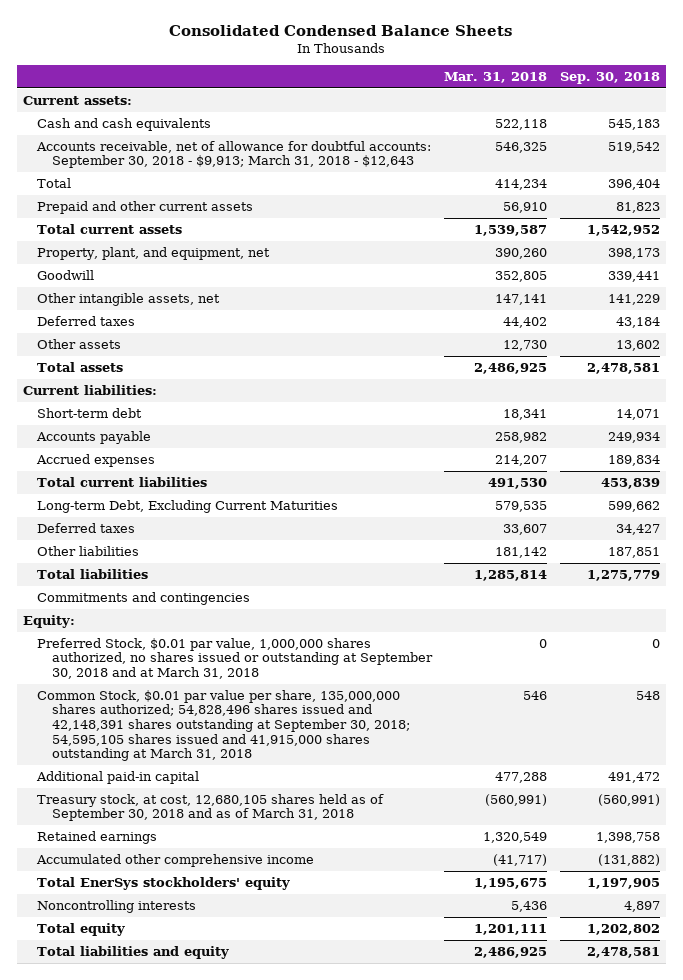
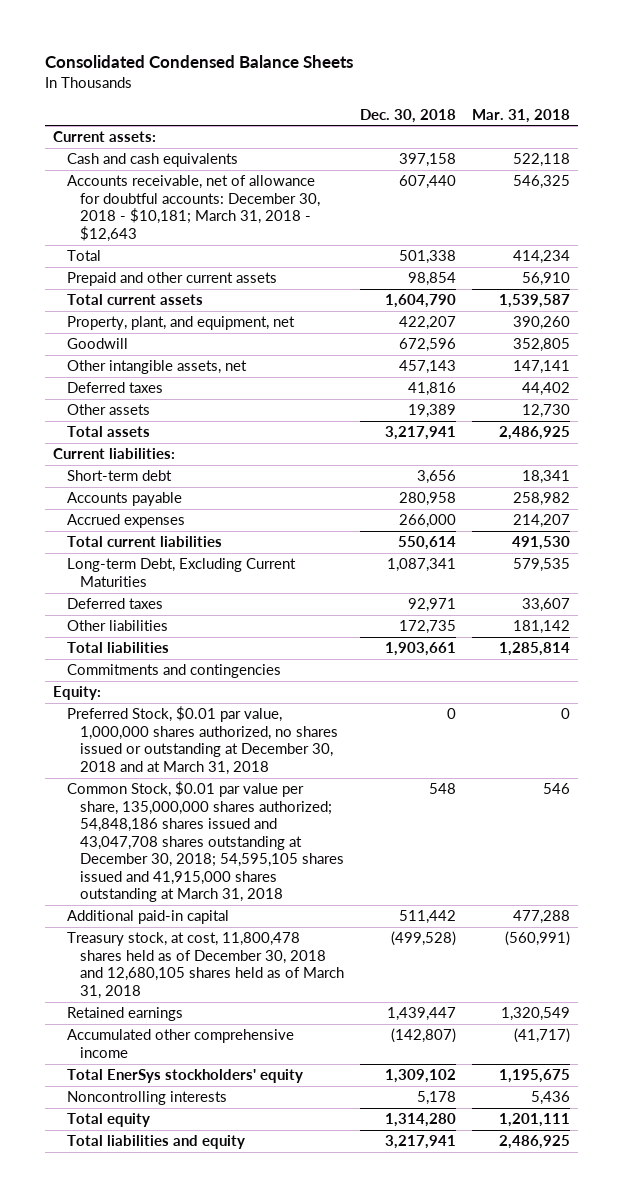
[559,72,660,85] Sep. 30, 2018 -> none
none -> [360,108,457,123] Dec. 30, 2018
[36,140,432,169] Accounts receivable, net of allowance for doubtful accounts: September 30, 2018 - $9,913; March 31, 2018 - $12,643 -> [66,175,321,242] Accounts receivable, net of allowance for doubtful accounts: December 30, 2018 - $10,181; March 31, 2018 - $12,643
[37,637,433,680] Preferred Stock, $0.01 par value, 1,000,000 shares authorized, no shares issued or outstanding at September 30, 2018 and at March 31, 2018 -> [66,706,339,775] Preferred Stock, $0.01 par value, 1,000,000 shares authorized, no shares issued or outstanding at December 30, 2018 and at March 31, 2018
[37,689,410,762] Common Stock, $0.01 par value per share, 135,000,000 shares authorized; 54,828,496 shares issued and 42,148,391 shares outstanding at September 30, 2018; 54,595,105 shares issued and 41,915,000 shares outstanding at March 31, 2018 -> [66,781,345,903] Common Stock, $0.01 par value per share, 135,000,000 shares authorized; 54,848,186 shares issued and 43,047,708 shares outstanding at December 30, 2018; 54,595,105 shares issued and 41,915,000 shares outstanding at March 31, 2018
[37,793,385,822] Treasury stock, at cost, 12,680,105 shares held as of September 30, 2018 and as of March 31, 2018 -> [66,932,345,999] Treasury stock, at cost, 11,800,478 shares held as of December 30, 2018 and 12,680,105 shares held as of March 31, 2018

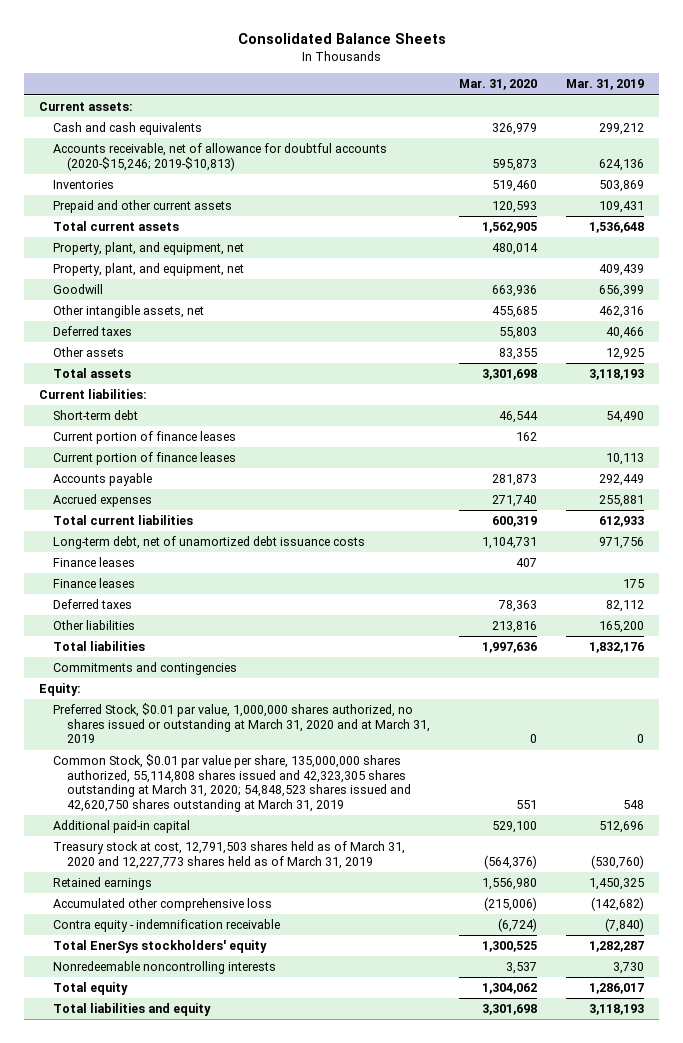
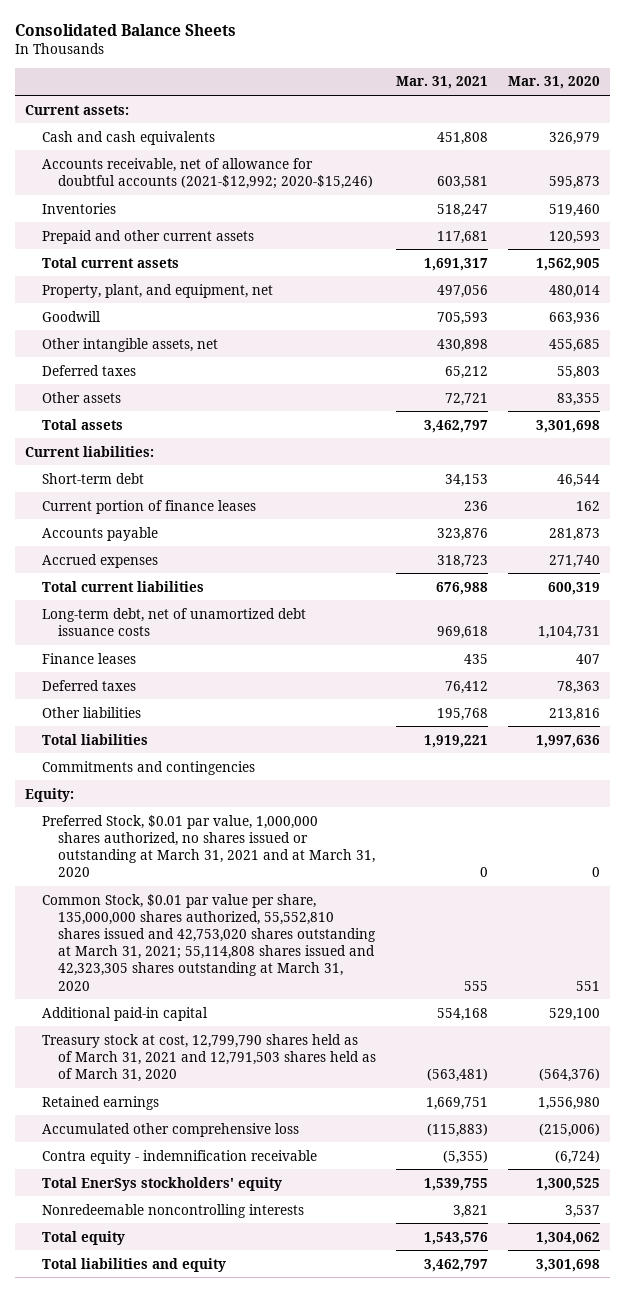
[566,79,645,91] Mar. 31, 2019 -> none
none -> [396,76,489,90] Mar. 31, 2021
[52,143,387,171] Accounts receivable, net of allowance for doubtful accounts (2020-$15,246; 2019-$10,813) -> [41,157,374,189] Accounts receivable, net of allowance for doubtful accounts (2021-$12,992; 2020-$15,246)
[52,263,244,277] Property, plant, and equipment, net -> none
[52,452,236,466] Current portion of finance leases -> none
[52,578,135,589] Finance leases -> none
[52,703,430,744] Preferred Stock, $0.01 par value, 1,000,000 shares authorized, no shares issued or outstanding at March 31, 2020 and at March 31, 2019 -> [41,814,376,878] Preferred Stock, $0.01 par value, 1,000,000 shares authorized, no shares issued or outstanding at March 31, 2021 and at March 31, 2020
[52,754,411,812] Common Stock, $0.01 par value per share, 135,000,000 shares authorized, 55,114,808 shares issued and 42,323,305 shares outstanding at March 31, 2020; 54,848,523 shares issued and 42,620,750 shares outstanding at March 31, 2019 -> [41,893,377,991] Common Stock, $0.01 par value per share, 135,000,000 shares authorized, 55,552,810 shares issued and 42,753,020 shares outstanding at March 31, 2021; 55,114,808 shares issued and 42,323,305 shares outstanding at March 31, 2020
[52,841,405,869] Treasury stock at cost, 12,791,503 shares held as of March 31, 2020 and 12,227,773 shares held as of March 31, 2019 -> [41,1033,377,1082] Treasury stock at cost, 12,799,790 shares held as of March 31, 2021 and 12,791,503 shares held as of March 31, 2020

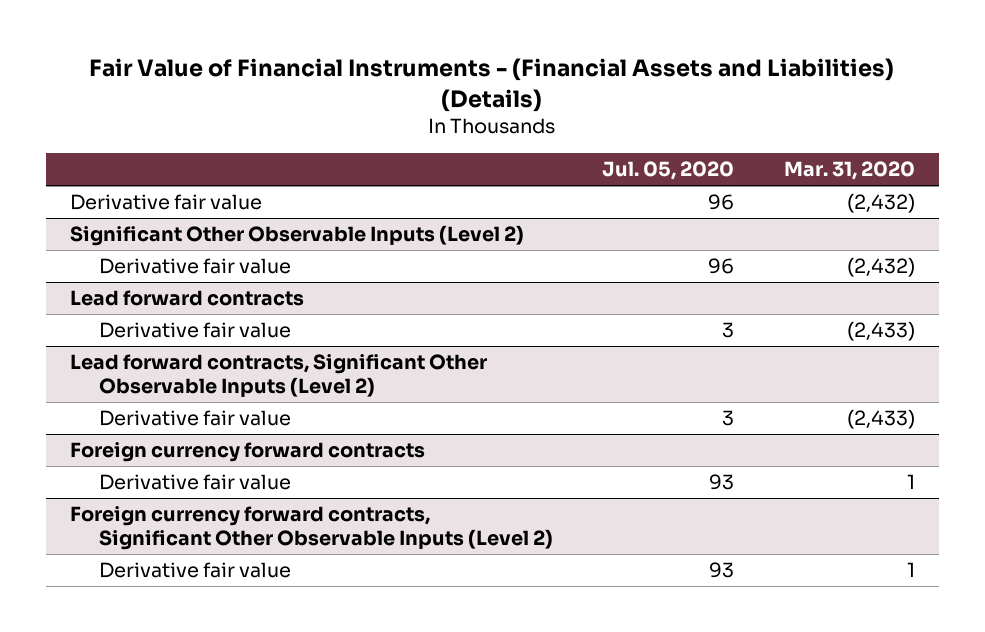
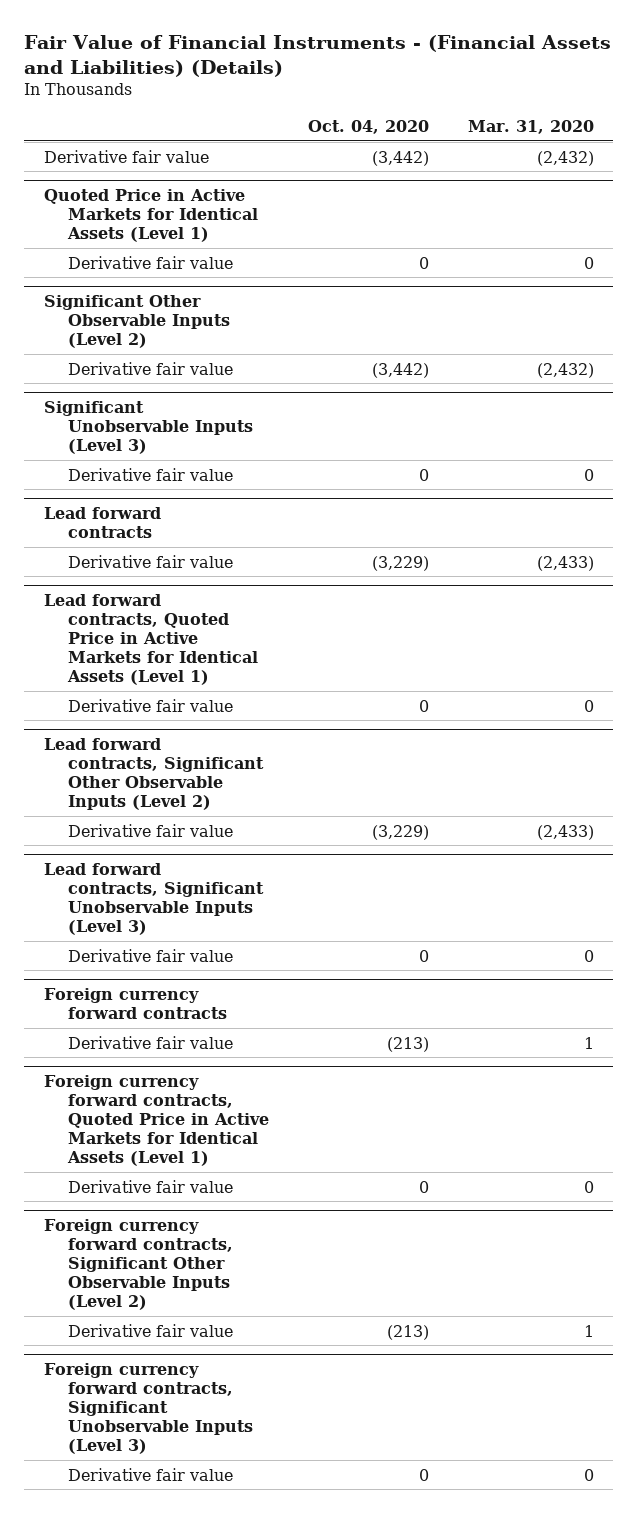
[602,161,735,181] Jul. 05, 2020 -> none
none -> [308,119,430,134] Oct. 04, 2020
none -> [43,189,259,243] Quoted Price in Active Markets for Identical Assets (Level 1)
none -> [68,255,234,269] Derivative fair value
none -> [43,401,254,455] Significant Unobservable Inputs (Level 3)
none -> [68,467,234,481] Derivative fair value
none -> [43,594,259,686] Lead forward contracts, Quoted Price in Active Markets for Identical Assets (Level 1)
none -> [68,698,234,712] Derivative fair value
none -> [43,863,265,936] Lead forward contracts, Significant Unobservable Inputs (Level 3)
none -> [68,948,234,962] Derivative fair value
none -> [43,1075,270,1167] Foreign currency forward contracts, Quoted Price in Active Markets for Identical Assets (Level 1)
none -> [68,1179,234,1193] Derivative fair value
none -> [43,1363,254,1455] Foreign currency forward contracts, Significant Unobservable Inputs (Level 3)
none -> [68,1467,234,1481] Derivative fair value

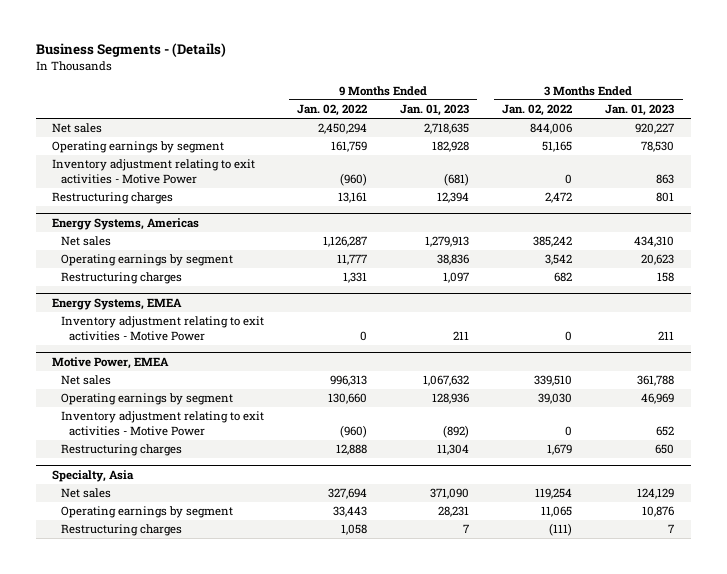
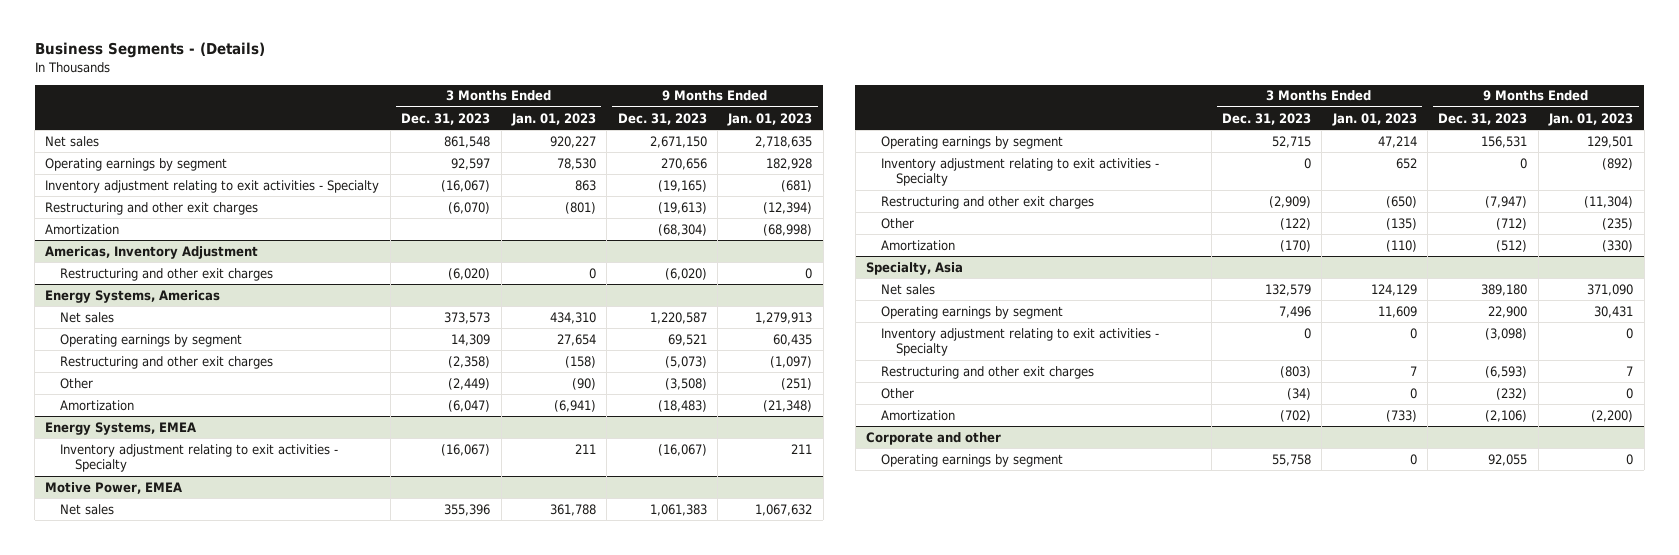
[296,104,367,117] Jan. 02, 2022 -> none
[502,104,573,117] Jan. 02, 2022 -> none
none -> [401,112,491,125] Dec. 31, 2023
none -> [617,112,707,125] Dec. 31, 2023
[52,159,256,185] Inventory adjustment relating to exit activities - Motive Power -> [45,179,380,193] Inventory adjustment relating to exit activities - Specialty
[52,192,174,205] Restructuring charges -> [45,201,259,215] Restructuring and other exit charges
[437,192,470,204] 12,394 -> [763,201,813,214] (12,394)
[656,192,675,203] 801 -> [564,201,596,214] (801)
none -> [45,223,120,235] Amortization
none -> [45,245,259,259] Americas, Inventory Adjustment
none -> [60,267,274,281] Restructuring and other exit charges
[437,254,470,266] 38,836 -> [773,333,813,346] 60,435
[641,254,675,266] 20,623 -> [556,333,596,346] 27,654
[60,272,182,285] Restructuring charges -> [60,355,274,369] Restructuring and other exit charges
[443,272,470,284] 1,097 -> [770,355,813,368] (1,097)
[657,272,675,283] 158 -> [564,355,596,368] (158)
none -> [60,377,94,389] Other
none -> [60,399,135,411] Amortization
[60,316,264,342] Inventory adjustment relating to exit activities - Motive Power -> [60,443,339,473] Inventory adjustment relating to exit activities - Specialty
[432,393,470,405] 128,936 -> [1587,135,1634,148] 129,501
[641,393,675,405] 46,969 -> [1377,135,1417,148] 47,214
[60,411,264,437] Inventory adjustment relating to exit activities - Motive Power -> [880,157,1159,187] Inventory adjustment relating to exit activities - Specialty
[60,444,182,457] Restructuring charges -> [880,195,1094,209] Restructuring and other exit charges
[437,444,470,456] 11,304 -> [1584,195,1634,208] (11,304)
[655,444,675,455] 650 -> [1385,195,1417,208] (650)
none -> [880,217,914,229] Other
none -> [880,239,955,251] Amortization
[438,506,470,518] 28,231 -> [1594,305,1634,318] 30,431
[642,506,675,518] 10,876 -> [1377,305,1417,318] 11,609
none -> [880,327,1159,357] Inventory adjustment relating to exit activities - Specialty
[60,524,182,537] Restructuring charges -> [880,365,1094,379] Restructuring and other exit charges
none -> [880,387,914,399] Other
none -> [880,409,955,421] Amortization
none -> [866,431,1002,445] Corporate and other
none -> [880,453,1063,467] Operating earnings by segment

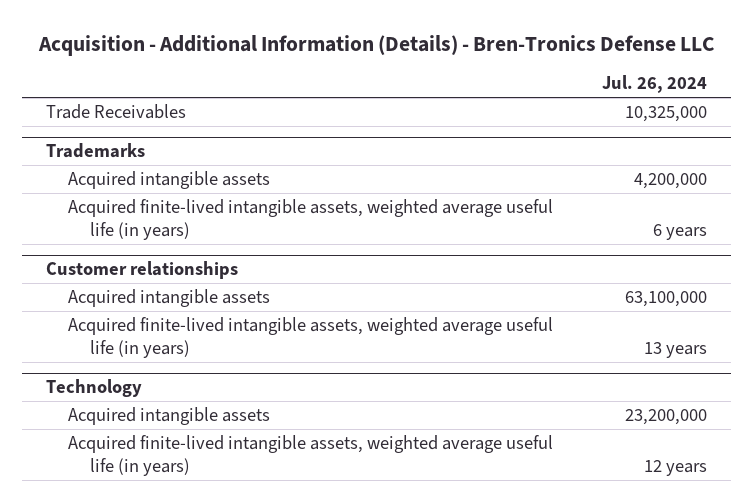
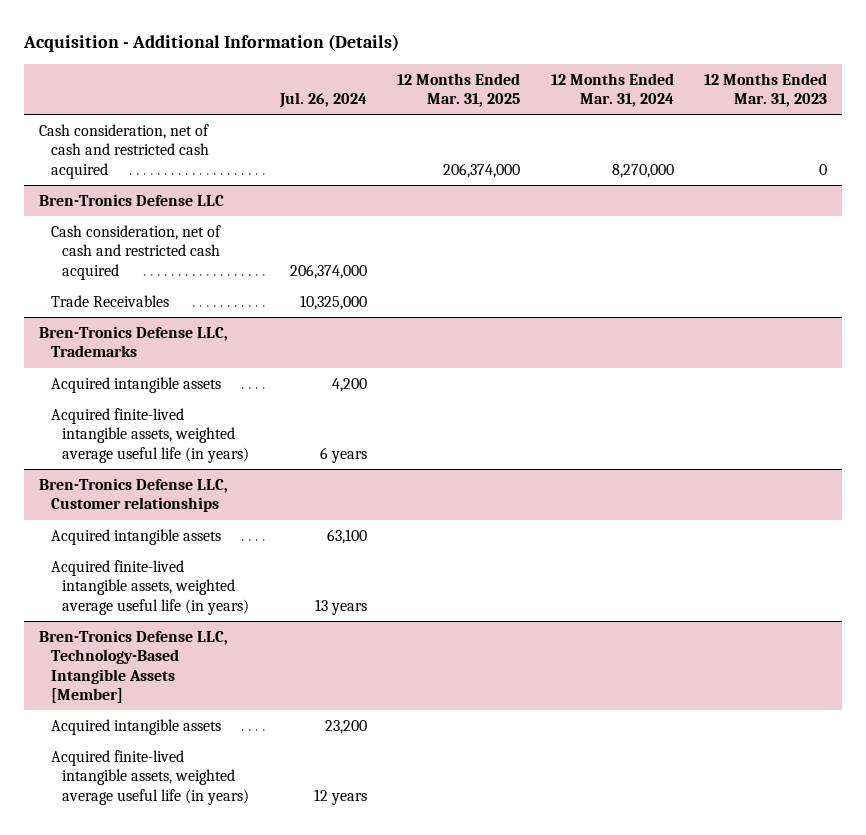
[37,34,715,56] Acquisition - Additional Information (Details) - Bren-Tronics Defense LLC -> [22,34,399,53] Acquisition - Additional Information (Details)
none -> [397,72,521,107] 12 Months Ended Mar. 31, 2025
none -> [550,72,674,107] 12 Months Ended Mar. 31, 2024
none -> [704,72,828,107] 12 Months Ended Mar. 31, 2023
none -> [39,123,210,179] Cash consideration, net of cash and restricted cash acquired
none -> [39,193,225,206] Bren-Tronics Defense LLC
none -> [50,224,221,280] Cash consideration, net of cash and restricted cash acquired
[46,143,146,159] Trademarks -> none
none -> [39,325,229,358] Bren-Tronics Defense LLC, Trademarks
[633,172,707,189] 4,200,000 -> [331,377,367,392] 4,200
[46,261,239,280] Customer relationships -> none
none -> [39,477,229,513] Bren-Tronics Defense LLC, Customer relationships
[624,290,707,307] 63,100,000 -> [326,528,367,544] 63,100
[46,379,143,398] Technology -> none
none -> [39,629,229,704] Bren-Tronics Defense LLC, Technology-Based Intangible Assets [Member]
[624,408,707,425] 23,200,000 -> [324,719,367,734] 23,200

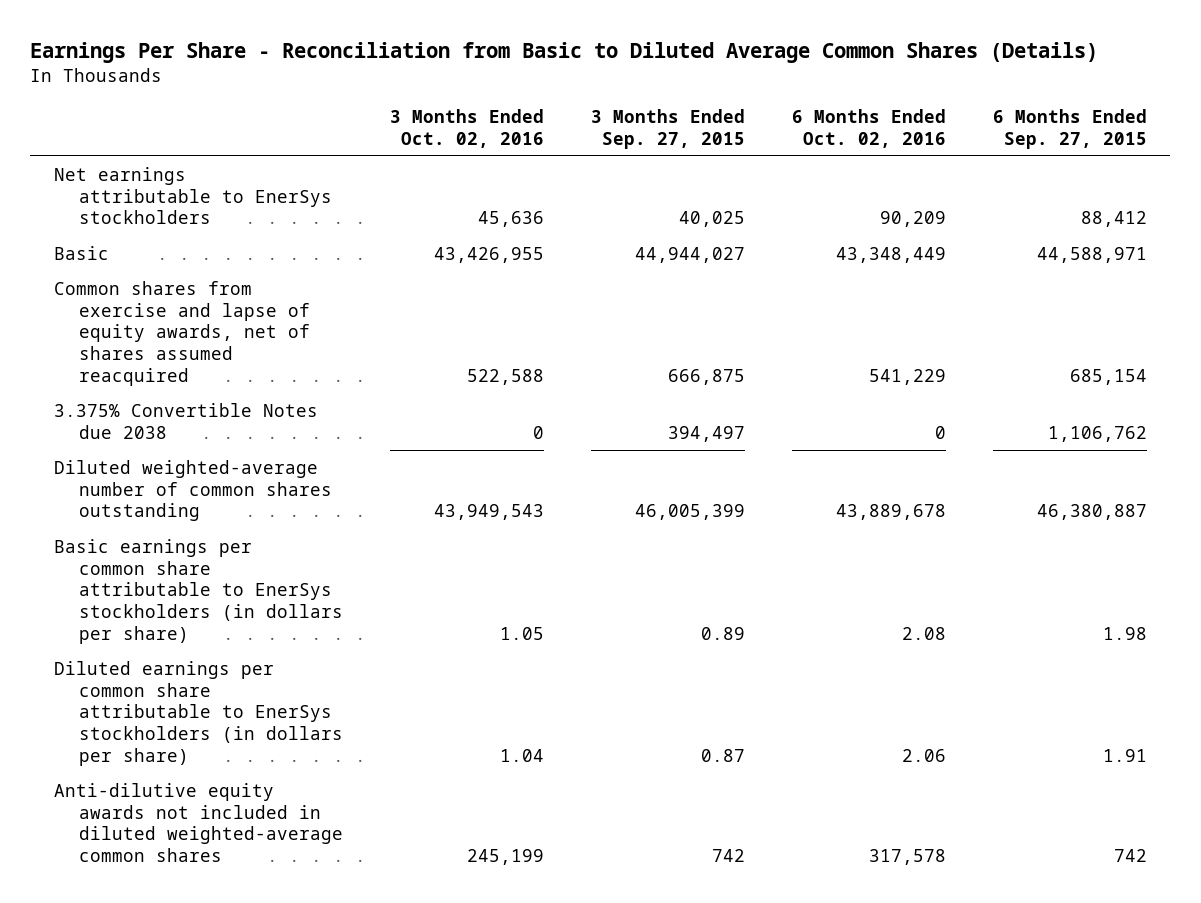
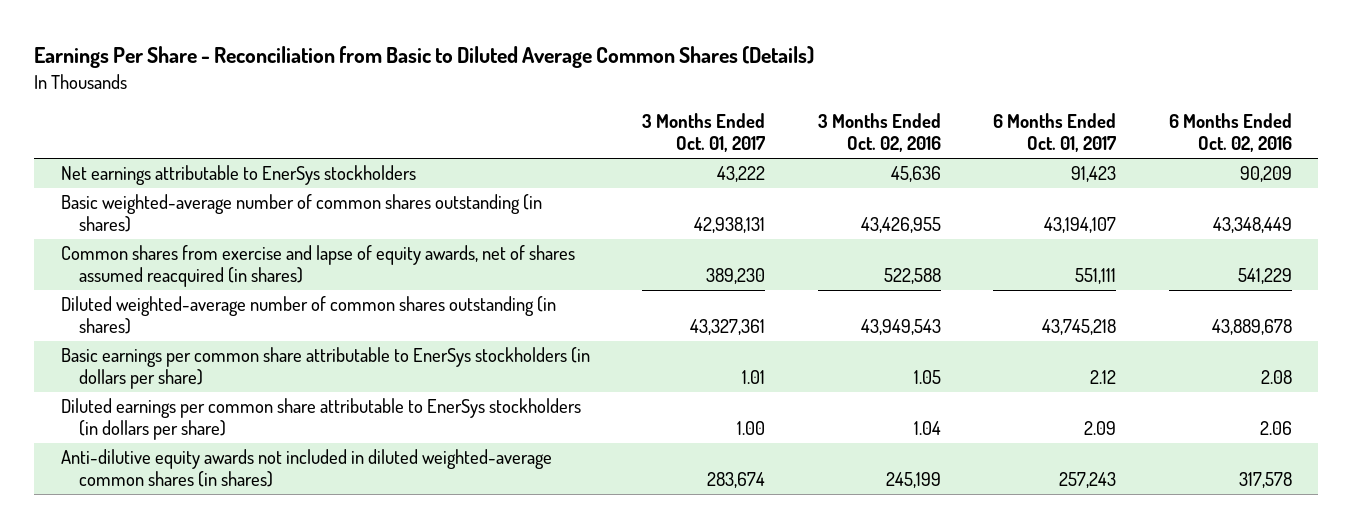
[590,109,745,149] 3 Months Ended Sep. 27, 2015 -> none
[992,109,1147,149] 6 Months Ended Sep. 27, 2015 -> none
none -> [642,113,766,153] 3 Months Ended Oct. 01, 2017
none -> [993,113,1117,153] 6 Months Ended Oct. 01, 2017
[53,402,318,439] 3.375% Convertible Notes due 2038 -> none
[53,245,109,260] Basic -> [60,194,542,233] Basic weighted-average number of common shares outstanding (in shares)
[53,280,310,386] Common shares from exercise and lapse of equity awards, net of shares assumed reacquired -> [60,245,575,288] Common shares from exercise and lapse of equity awards, net of shares assumed reacquired (in shares)
[53,459,332,522] Diluted weighted-average number of common shares outstanding -> [60,296,556,335] Diluted weighted-average number of common shares outstanding (in shares)
[53,782,343,863] Anti-dilutive equity awards not included in diluted weighted-average common shares -> [60,449,552,488] Anti-dilutive equity awards not included in diluted weighted-average common shares (in shares)

